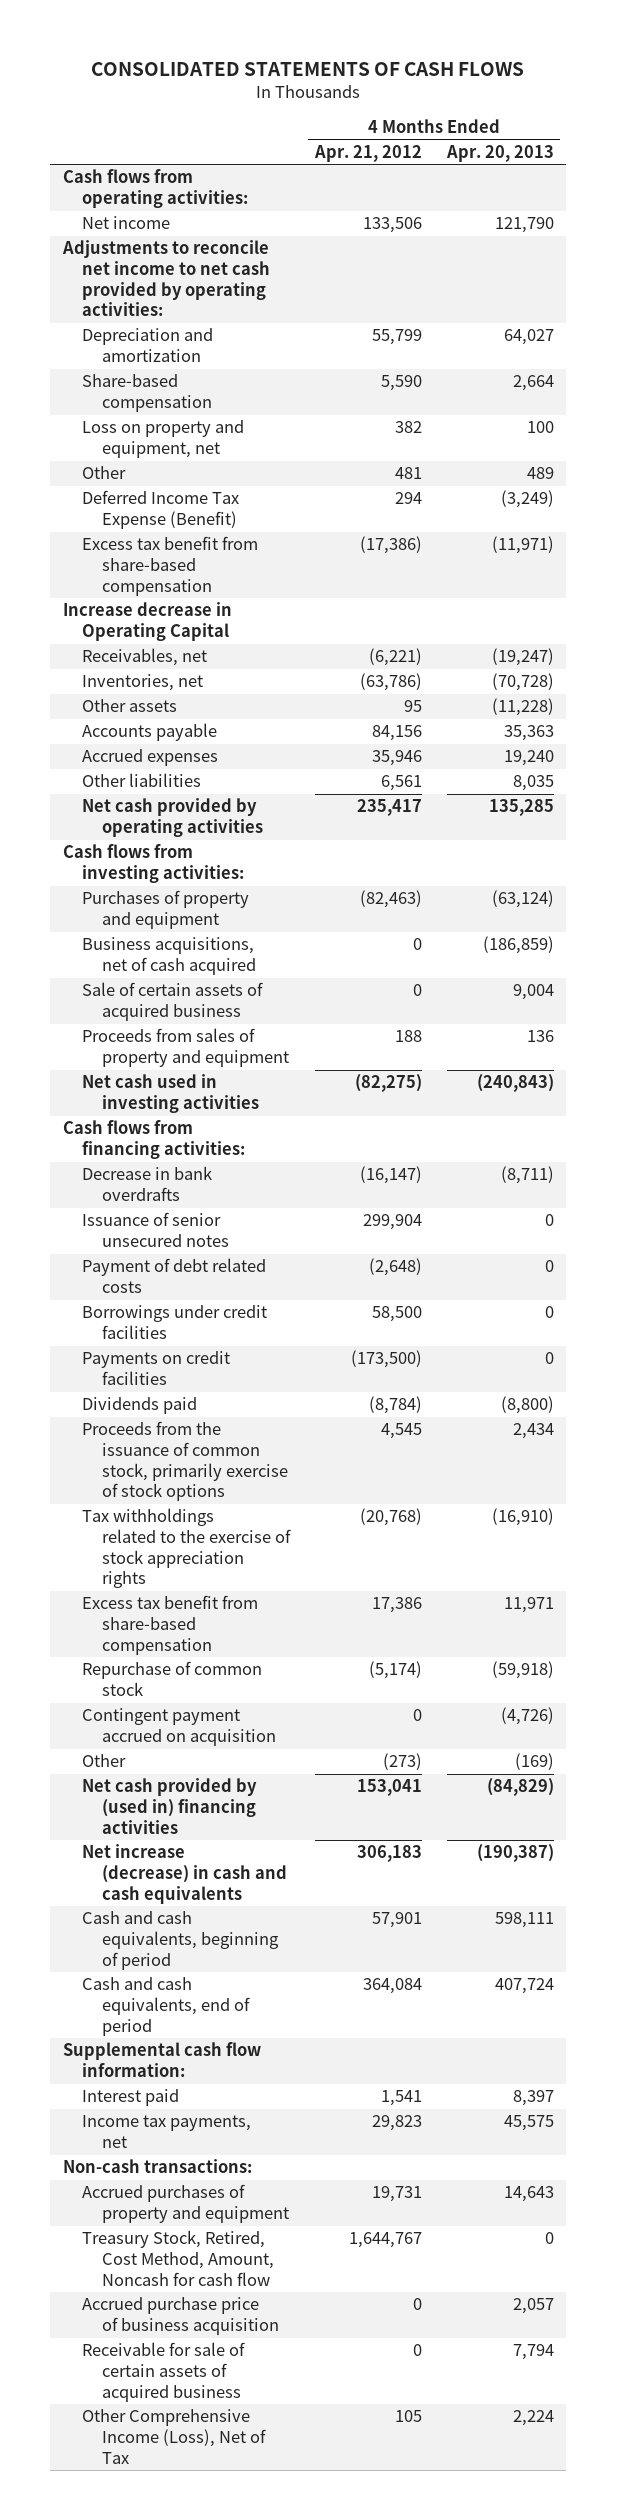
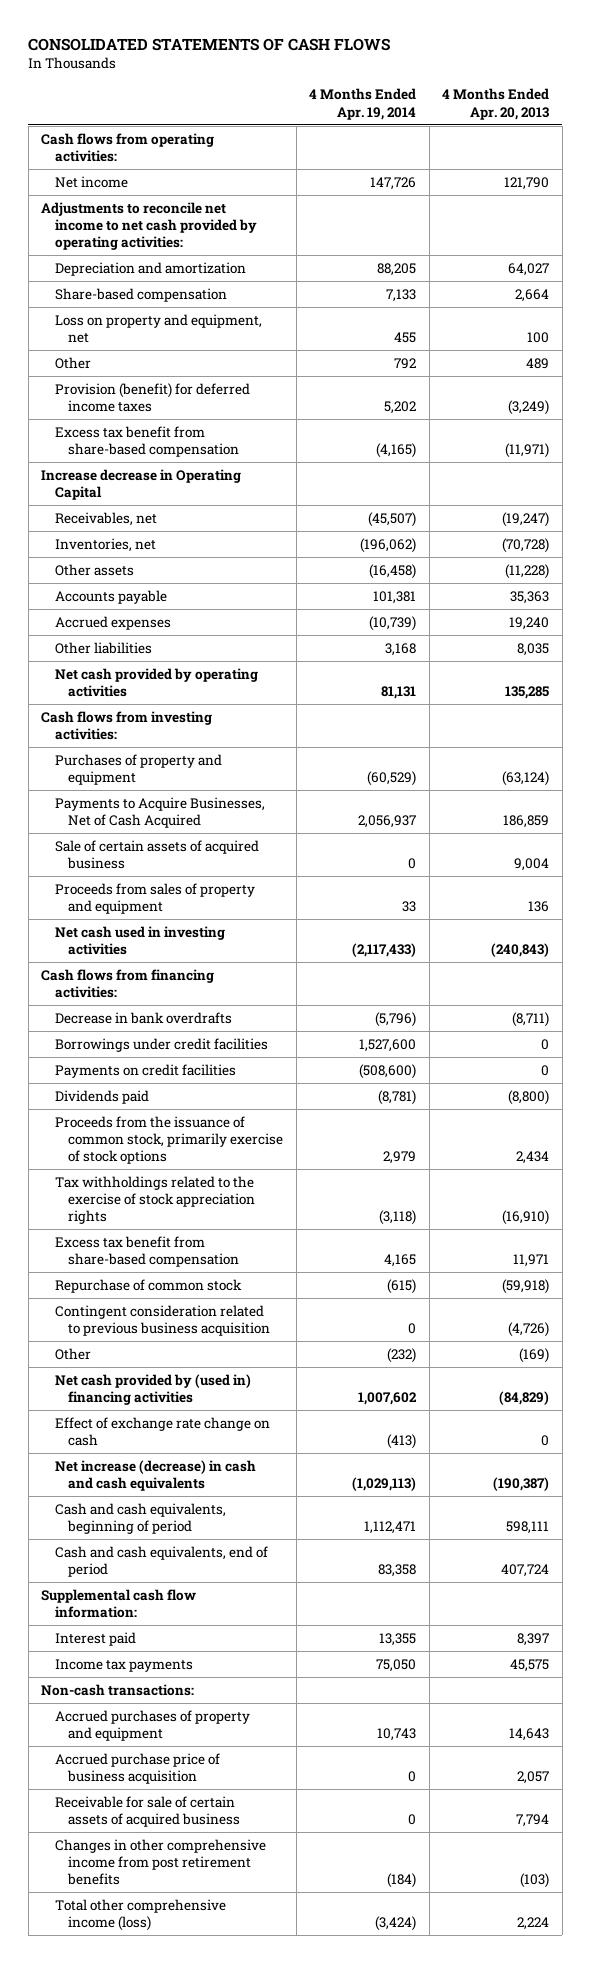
[313,144,422,162] Apr. 21, 2012 -> none
none -> [309,88,417,120] 4 Months Ended Apr. 19, 2014
[82,490,240,530] Deferred Income Tax Expense (Benefit) -> [54,382,250,413] Provision (benefit) for deferred income taxes
[82,937,256,976] Business acquisitions, net of cash acquired -> [54,796,265,829] Payments to Acquire Businesses, Net of Cash Acquired
[482,936,554,955] (186,859) -> [503,815,550,829] 186,859
[82,1212,229,1248] Issuance of senior unsecured notes -> none
[82,1258,267,1294] Payment of debt related costs -> none
[82,1708,276,1747] Contingent payment accrued on acquisition -> [54,1304,271,1337] Contingent consideration related to previous business acquisition
none -> [54,1416,270,1447] Effect of exchange rate change on cash
[82,2115,252,2149] Income tax payments, net -> [54,1658,193,1672] Income tax payments
[82,2230,274,2286] Treasury Stock, Retired, Cost Method, Amount, Noncash for cash flow -> none
none -> [54,1838,266,1886] Changes in other comprehensive income from post retirement benefits
[82,2409,266,2464] Other Comprehensive Income (Loss), Net of Tax -> [54,1898,226,1932] Total other comprehensive income (loss)

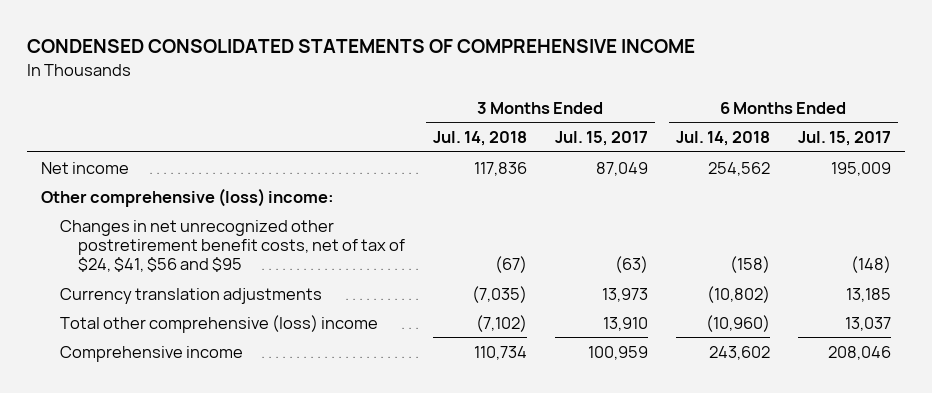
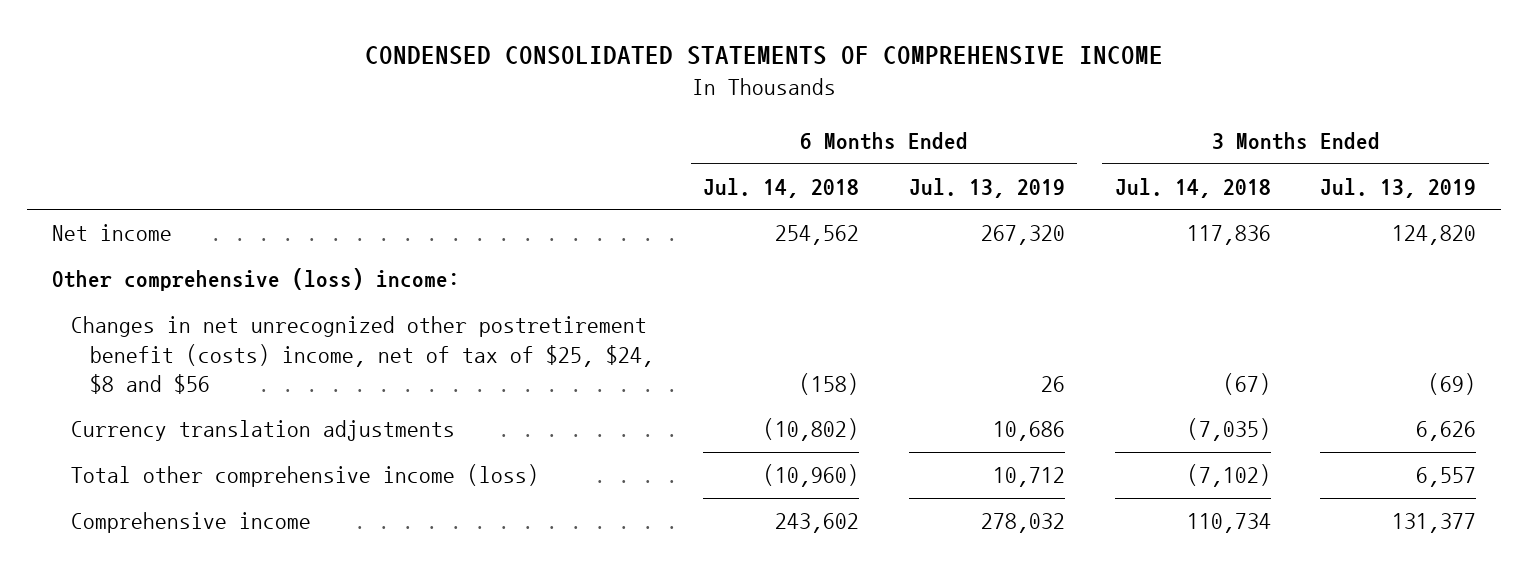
[554,130,648,146] Jul. 15, 2017 -> none
[797,130,891,146] Jul. 15, 2017 -> none
none -> [909,177,1066,198] Jul. 13, 2019
none -> [1320,177,1477,198] Jul. 13, 2019
[59,219,405,273] Changes in net unrecognized other postretirement benefit costs, net of tax of $24, $41, $56 and $95 -> [70,316,654,394] Changes in net unrecognized other postretirement benefit (costs) income, net of tax of $25, $24, $8 and $56
[59,314,378,333] Total other comprehensive (loss) income -> [70,464,539,488] Total other comprehensive income (loss)

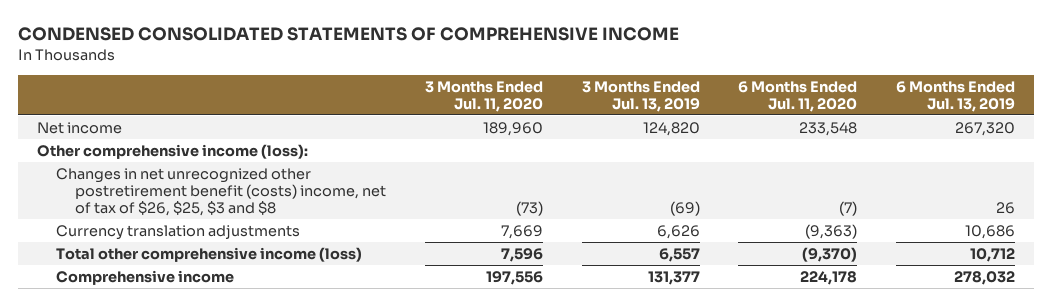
[703,177,860,198] Jul. 14, 2018 -> none
[1114,177,1271,198] Jul. 14, 2018 -> none
none -> [425,80,544,112] 3 Months Ended Jul. 11, 2020
none -> [738,80,858,112] 6 Months Ended Jul. 11, 2020
[51,268,460,292] Other comprehensive (loss) income: -> [36,143,308,159] Other comprehensive income (loss):
[70,316,654,394] Changes in net unrecognized other postretirement benefit (costs) income, net of tax of $25, $24, $8 and $56 -> [56,167,387,216] Changes in net unrecognized other postretirement benefit (costs) income, net of tax of $26, $25, $3 and $8

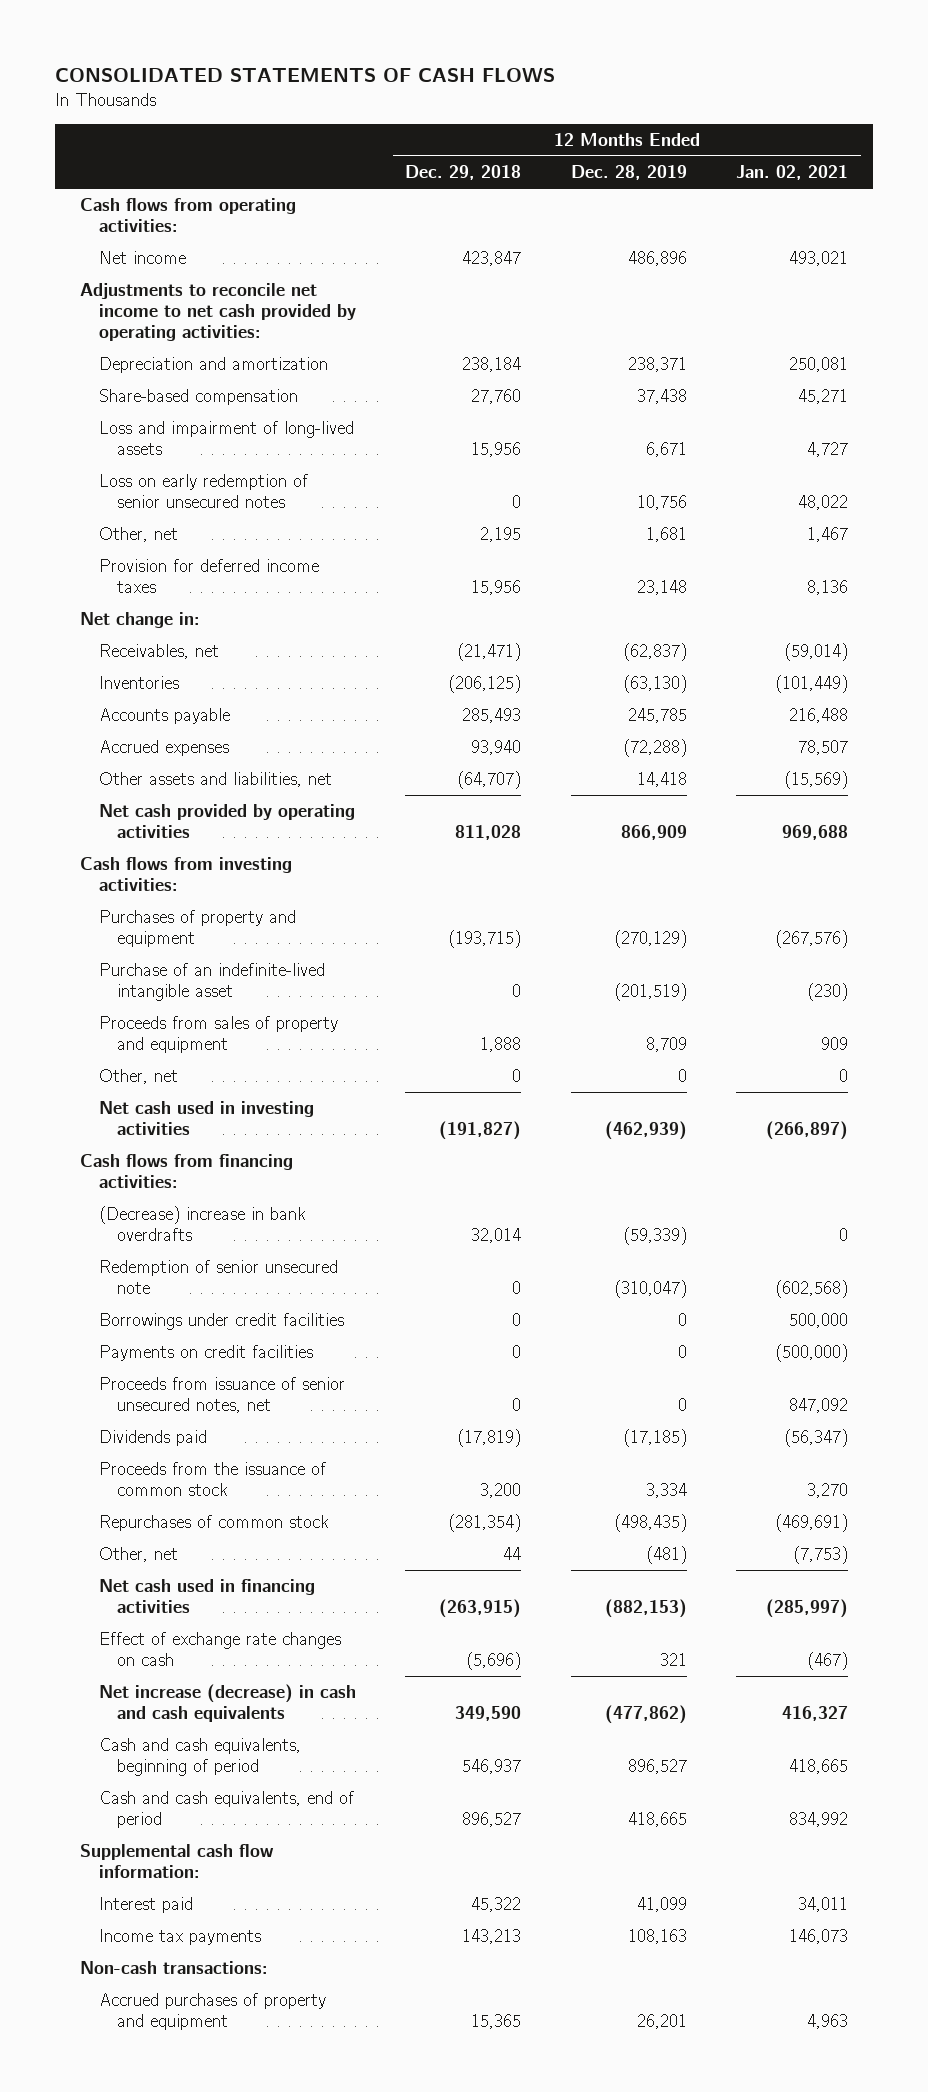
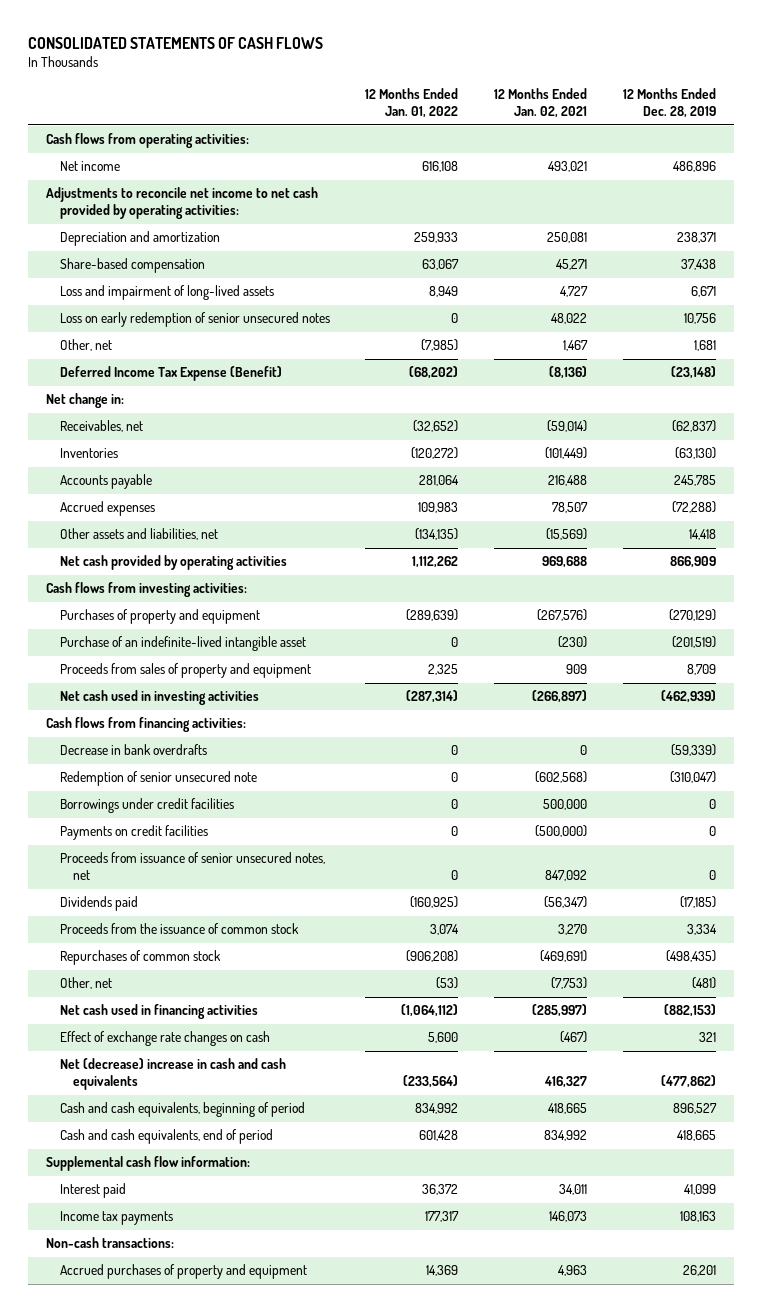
[405,164,522,180] Dec. 29, 2018 -> none
none -> [365,88,459,119] 12 Months Ended Jan. 01, 2022
[98,559,319,593] Provision for deferred income taxes -> [59,366,282,382] Deferred Income Tax Expense (Benefit)
[636,579,687,595] 23,148 -> [671,366,717,380] (23,148)
[807,579,849,595] 8,136 -> [549,366,588,380] (8,136)
[98,1069,178,1085] Other, net -> none
[98,1206,306,1241] (Decrease) increase in bank overdrafts -> [59,744,207,756] Decrease in bank overdrafts
[98,1684,356,1722] Net increase (decrease) in cash and cash equivalents -> [59,1058,286,1091] Net (decrease) increase in cash and cash equivalents

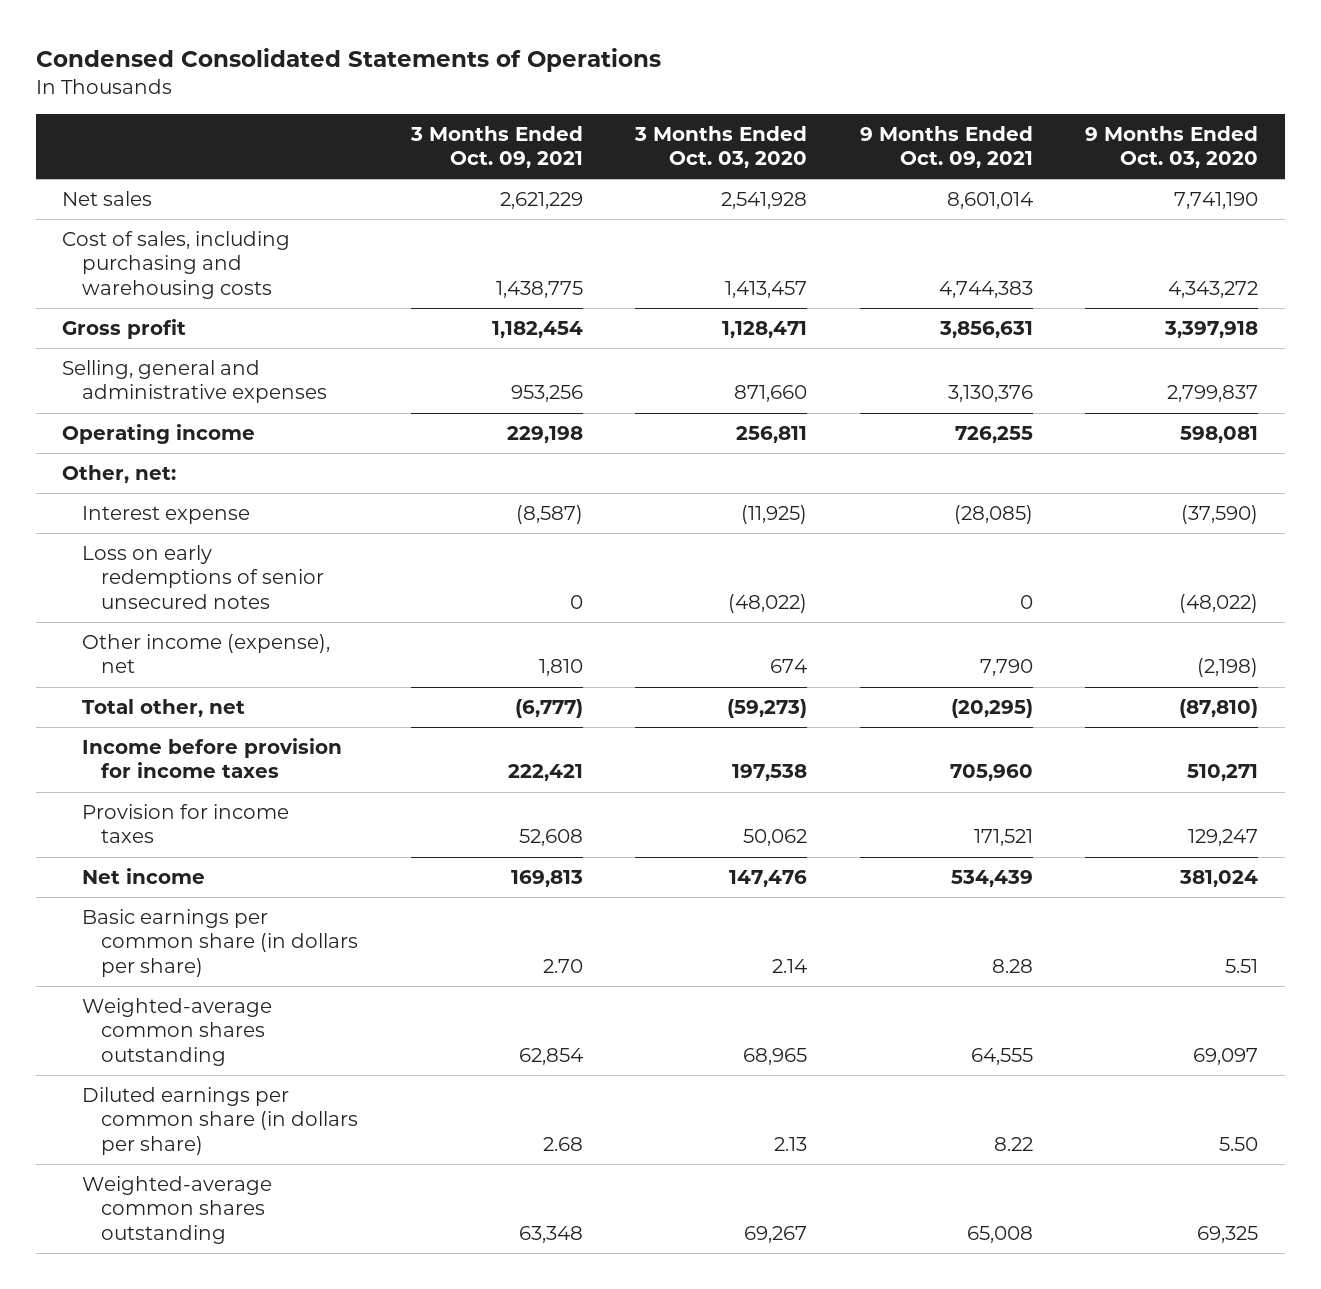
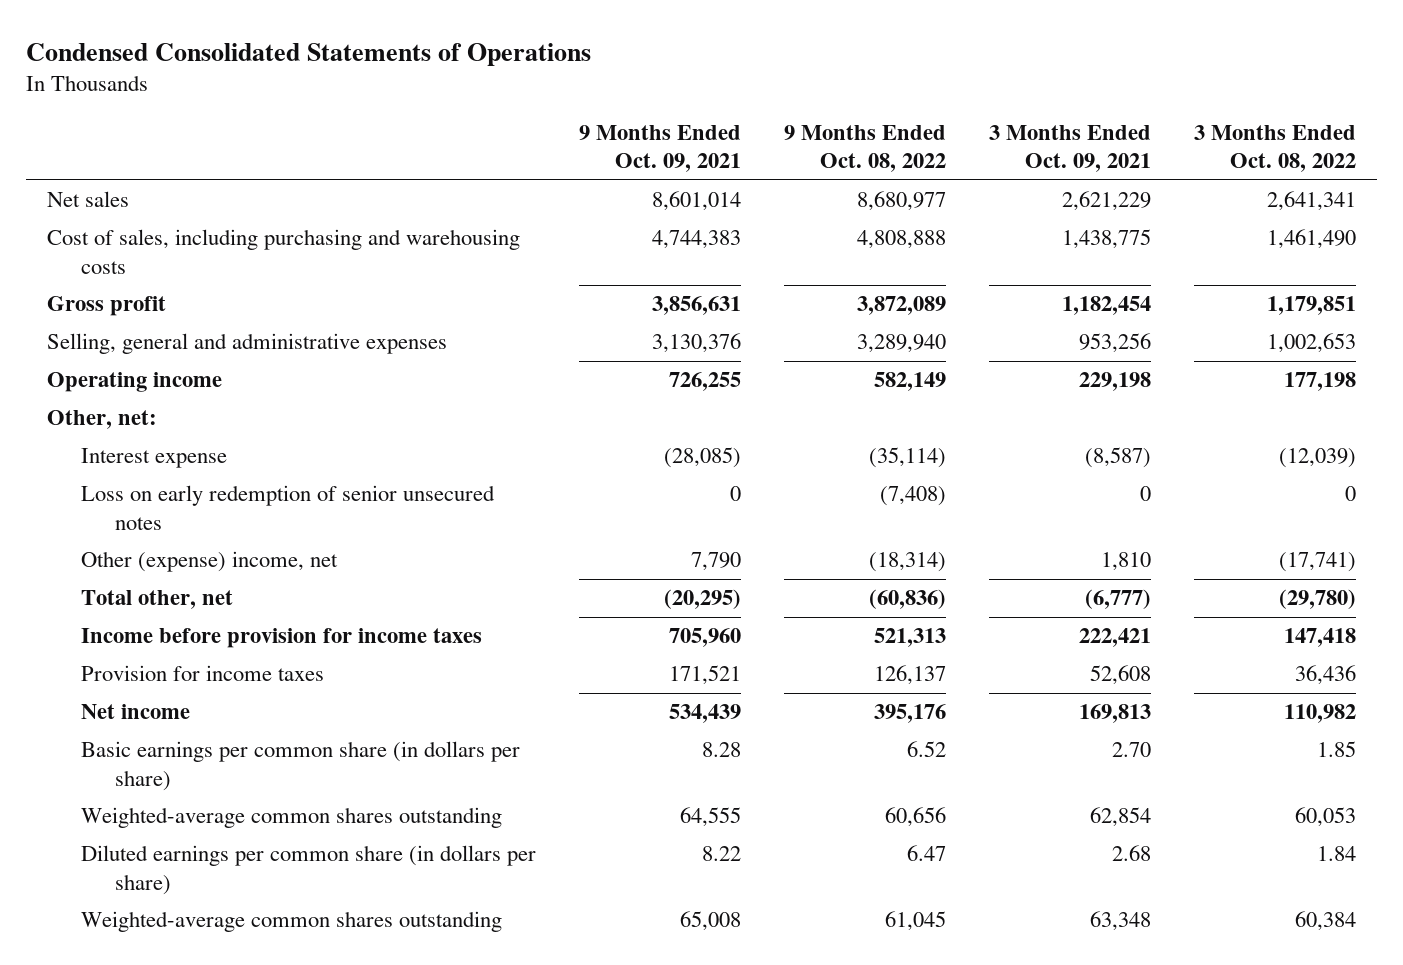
[634,125,808,169] 3 Months Ended Oct. 03, 2020 -> none
[1085,125,1259,169] 9 Months Ended Oct. 03, 2020 -> none
none -> [783,124,946,173] 9 Months Ended Oct. 08, 2022
none -> [1193,124,1356,173] 3 Months Ended Oct. 08, 2022
[81,545,325,609] Loss on early redemptions of senior unsecured notes -> [81,485,496,530] Loss on early redemption of senior unsecured notes
[81,634,330,674] Other income (expense), net -> [81,551,339,573] Other (expense) income, net

